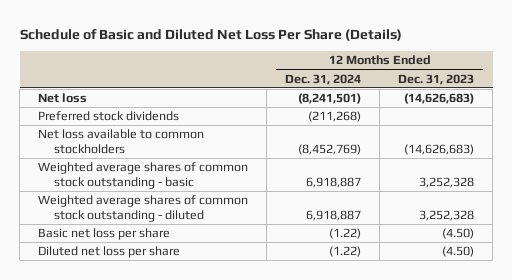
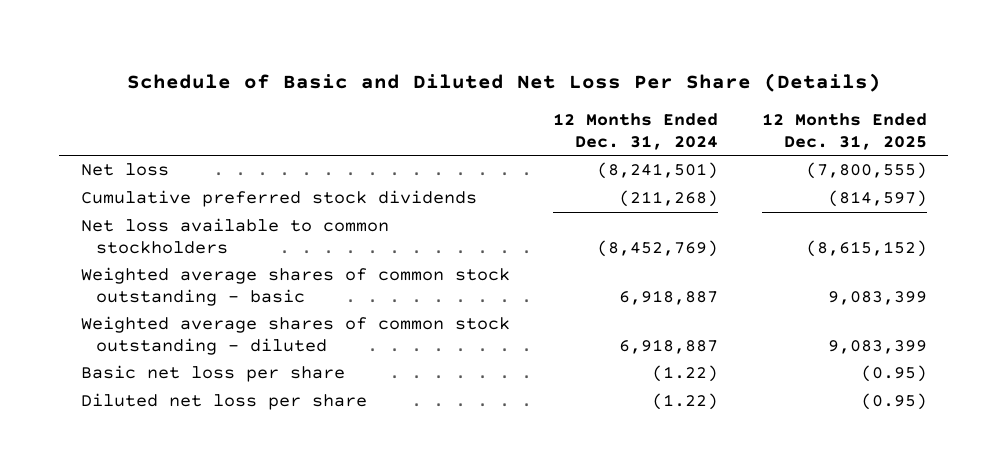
[398,73,475,85] Dec. 31, 2023 -> none
none -> [761,113,927,150] 12 Months Ended Dec. 31, 2025
[38,111,180,122] Preferred stock dividends -> [81,190,478,208] Cumulative preferred stock dividends

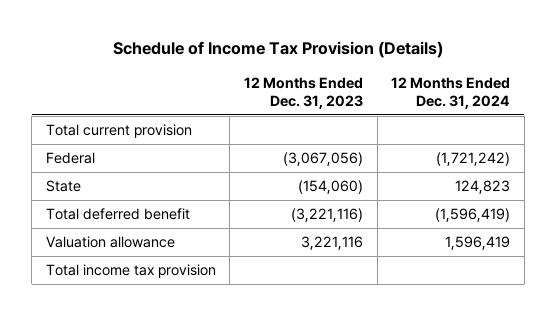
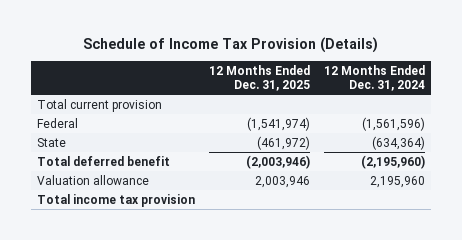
[243,76,363,109] 12 Months Ended Dec. 31, 2023 -> none
none -> [208,64,310,92] 12 Months Ended Dec. 31, 2025
[436,152,511,167] (1,721,242) -> [361,116,425,131] (1,561,596)
[455,180,511,195] 124,823 -> [371,135,425,150] (634,364)
[435,208,511,223] (1,596,419) -> [360,154,425,169] (2,195,960)
[445,236,511,251] 1,596,419 -> [369,175,425,188] 2,195,960

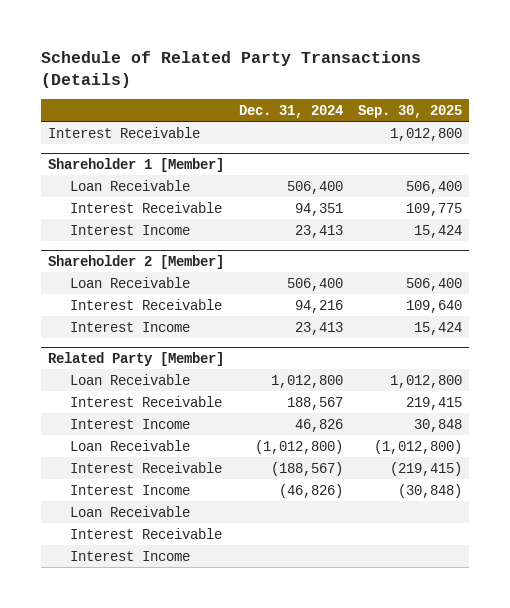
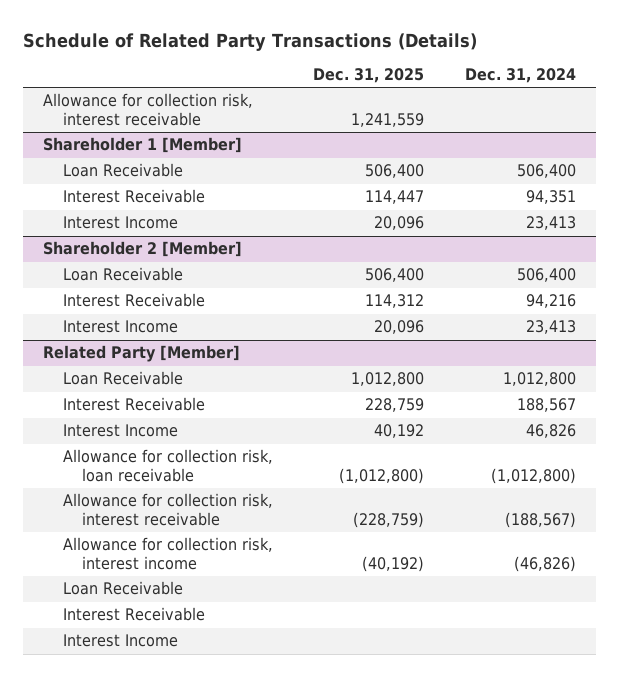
[357,104,462,118] Sep. 30, 2025 -> none
none -> [313,68,425,84] Dec. 31, 2025
[48,126,201,138] Interest Receivable -> [43,93,254,126] Allowance for collection risk, interest receivable
[70,439,191,451] Loan Receivable -> [62,449,273,482] Allowance for collection risk, loan receivable
[70,461,223,473] Interest Receivable -> [62,493,273,526] Allowance for collection risk, interest receivable
[70,484,191,495] Interest Income -> [62,537,273,570] Allowance for collection risk, interest income

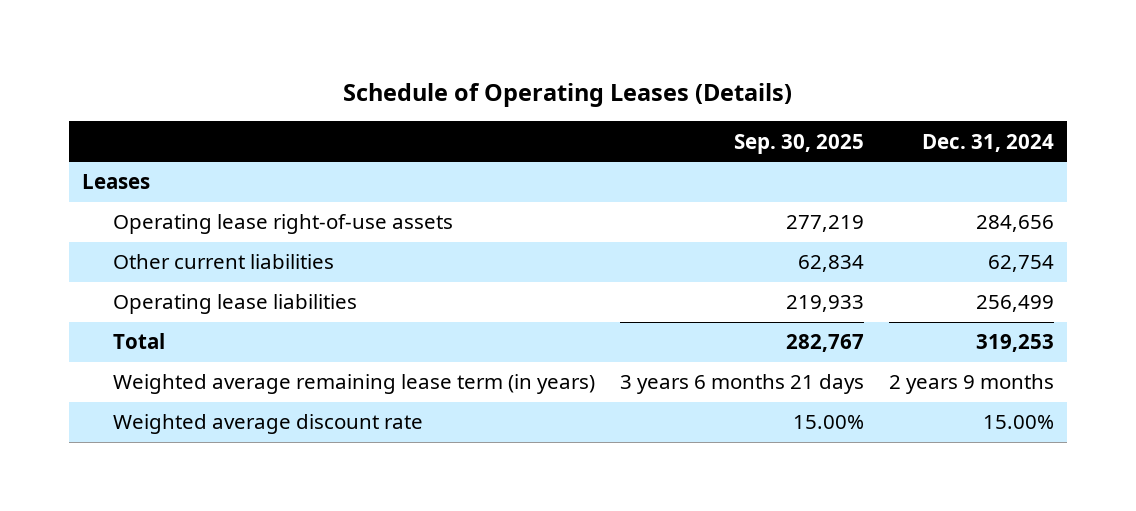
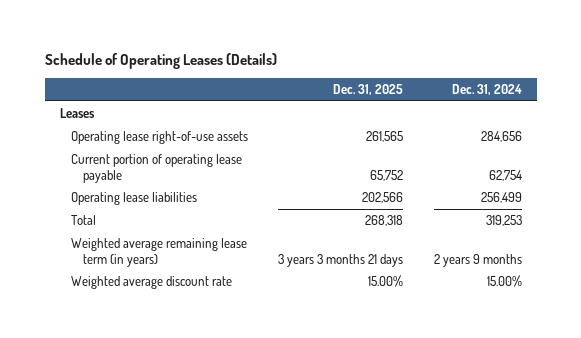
[734,133,865,154] Sep. 30, 2025 -> none
none -> [333,84,404,96] Dec. 31, 2025
[113,254,335,270] Other current liabilities -> [71,154,243,183] Current portion of operating lease payable

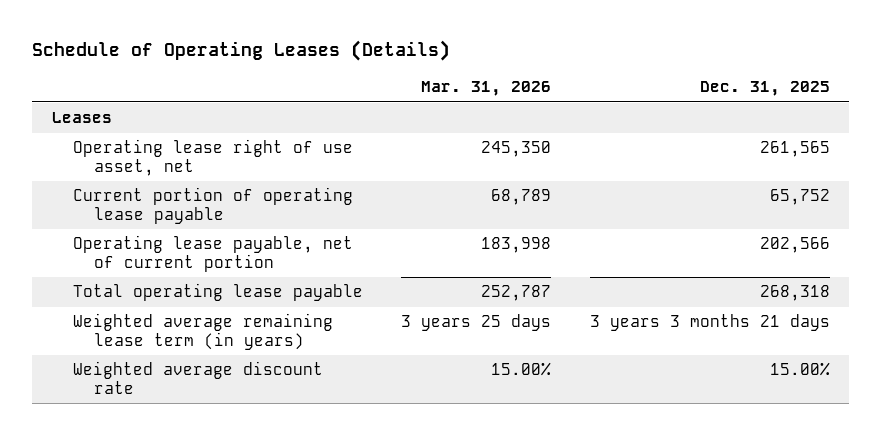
[451,84,522,96] Dec. 31, 2024 -> none
none -> [421,80,552,96] Mar. 31, 2026
[71,131,249,145] Operating lease right-of-use assets -> [72,139,353,176] Operating lease right of use asset, net
[71,192,198,206] Operating lease liabilities -> [72,235,353,272] Operating lease payable, net of current portion
[71,215,97,226] Total -> [72,283,363,302] Total operating lease payable

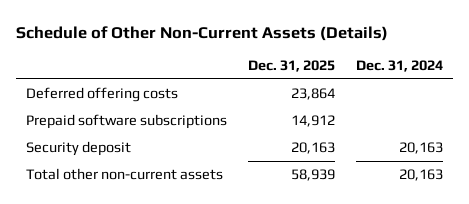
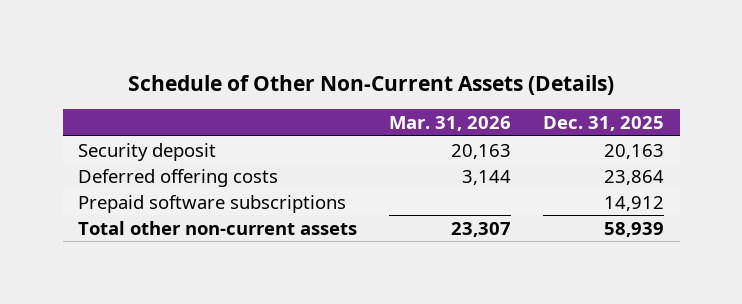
[355,60,443,73] Dec. 31, 2024 -> none
none -> [389,116,512,132] Mar. 31, 2026
[26,140,132,156] Security deposit -> [78,142,217,161] Security deposit

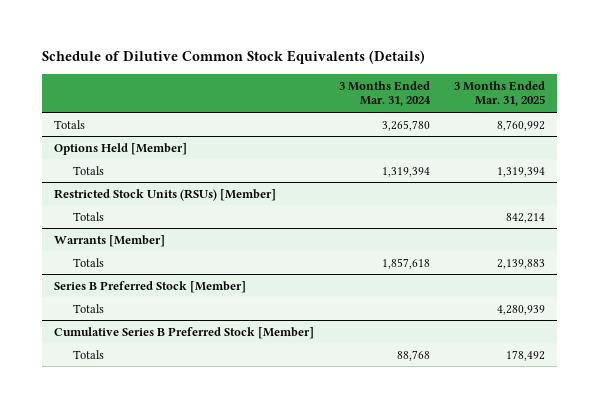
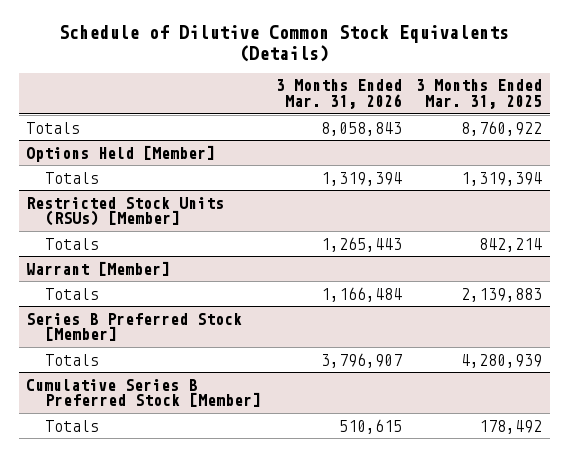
[338,80,431,107] 3 Months Ended Mar. 31, 2024 -> none
none -> [275,79,402,110] 3 Months Ended Mar. 31, 2026
[497,119,546,131] 8,760,992 -> [461,120,543,136] 8,760,922
[54,234,166,247] Warrants [Member] -> [26,260,171,276] Warrant [Member]

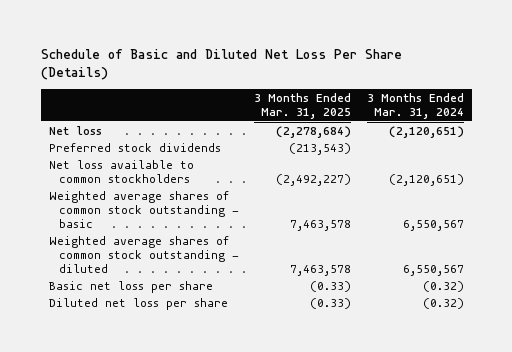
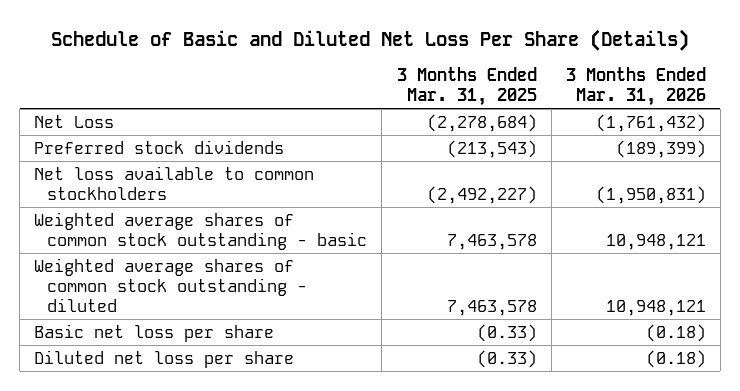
[366,93,464,119] 3 Months Ended Mar. 31, 2024 -> none
none -> [565,67,706,107] 3 Months Ended Mar. 31, 2026
[48,125,102,135] Net loss -> [34,114,115,128] Net Loss

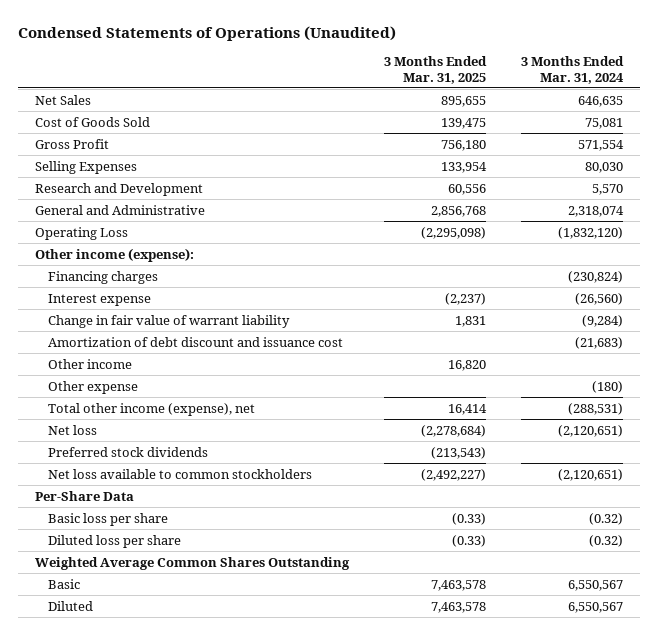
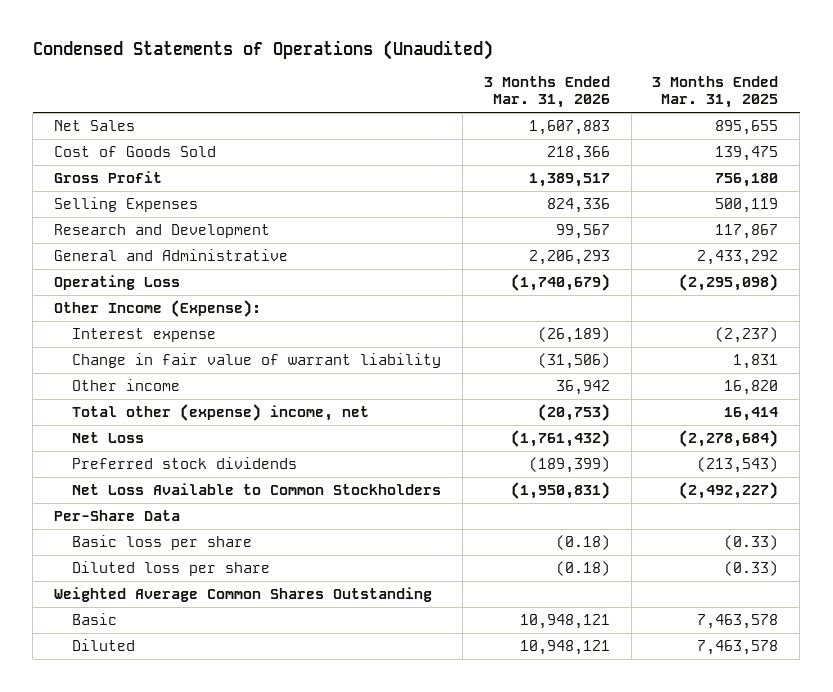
[521,56,625,84] 3 Months Ended Mar. 31, 2024 -> none
none -> [483,76,610,109] 3 Months Ended Mar. 31, 2026
[441,161,488,173] 133,954 -> [715,197,779,213] 500,119
[448,183,487,195] 60,556 -> [715,223,779,239] 117,867
[431,205,487,217] 2,856,768 -> [697,249,779,265] 2,433,292
[48,270,159,284] Financing charges -> none
[35,247,195,262] Other income (expense): -> [54,299,262,317] Other Income (Expense):
[48,336,344,347] Amortization of debt discount and issuance cost -> none
[48,380,139,394] Other expense -> none
[48,402,256,416] Total other income (expense), net -> [71,403,369,421] Total other (expense) income, net
[48,424,98,435] Net loss -> [71,431,144,443] Net Loss
[48,468,313,479] Net loss available to common stockholders -> [71,482,441,495] Net Loss Available to Common Stockholders

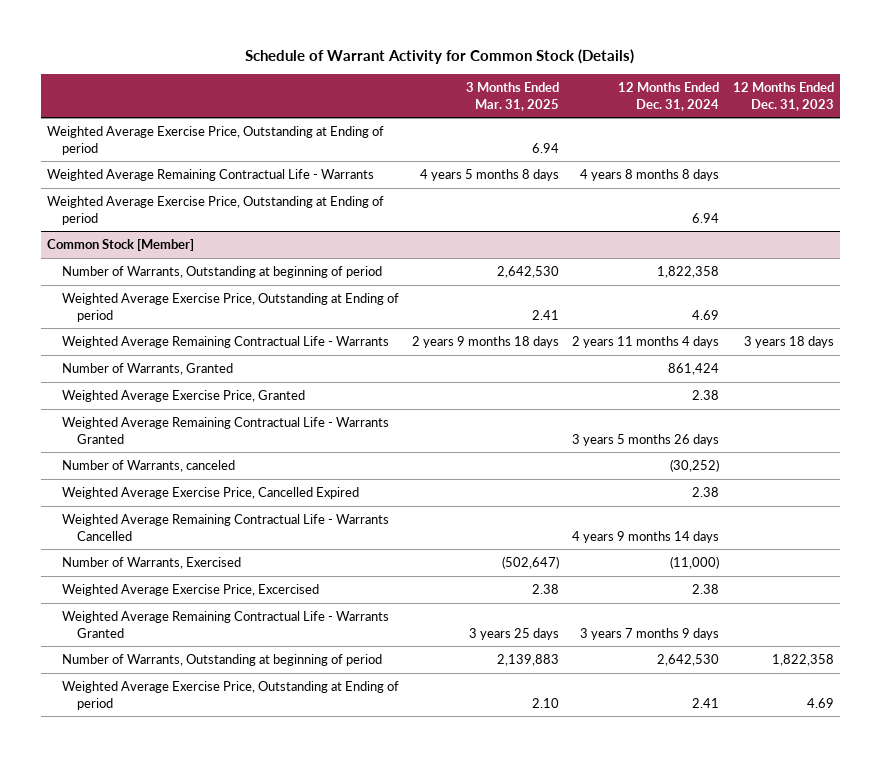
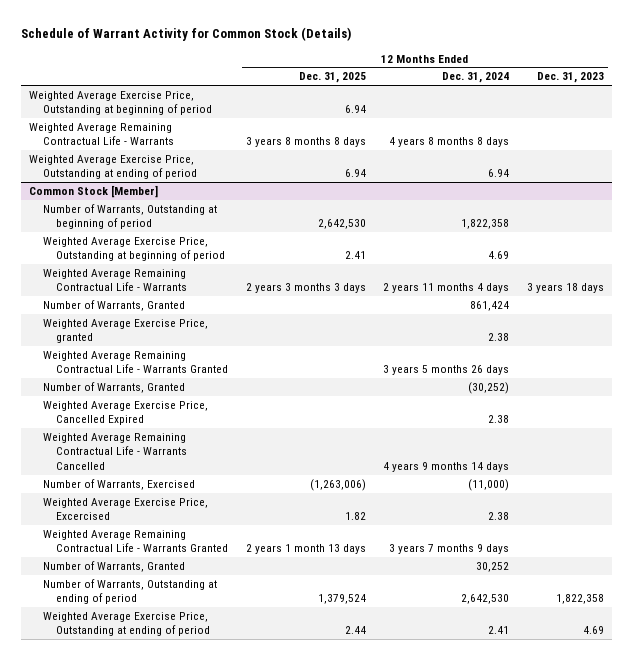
[466,82,560,111] 3 Months Ended Mar. 31, 2025 -> none
none -> [298,72,366,84] Dec. 31, 2025
[47,126,385,155] Weighted Average Exercise Price, Outstanding at Ending of period -> [29,90,212,116] Weighted Average Exercise Price, Outstanding at beginning of period
[47,196,385,225] Weighted Average Exercise Price, Outstanding at Ending of period -> [29,154,197,180] Weighted Average Exercise Price, Outstanding at ending of period
[61,293,399,322] Weighted Average Exercise Price, Outstanding at Ending of period -> [42,236,226,262] Weighted Average Exercise Price, Outstanding at beginning of period
[61,390,305,403] Weighted Average Exercise Price, Granted -> [42,318,208,344] Weighted Average Exercise Price, granted
[61,460,235,473] Number of Warrants, canceled -> [42,381,185,393] Number of Warrants, Granted
none -> [42,560,185,572] Number of Warrants, Granted
[61,654,382,667] Number of Warrants, Outstanding at beginning of period -> [42,578,217,605] Number of Warrants, Outstanding at ending of period
[61,681,399,710] Weighted Average Exercise Price, Outstanding at Ending of period -> [42,611,211,637] Weighted Average Exercise Price, Outstanding at ending of period

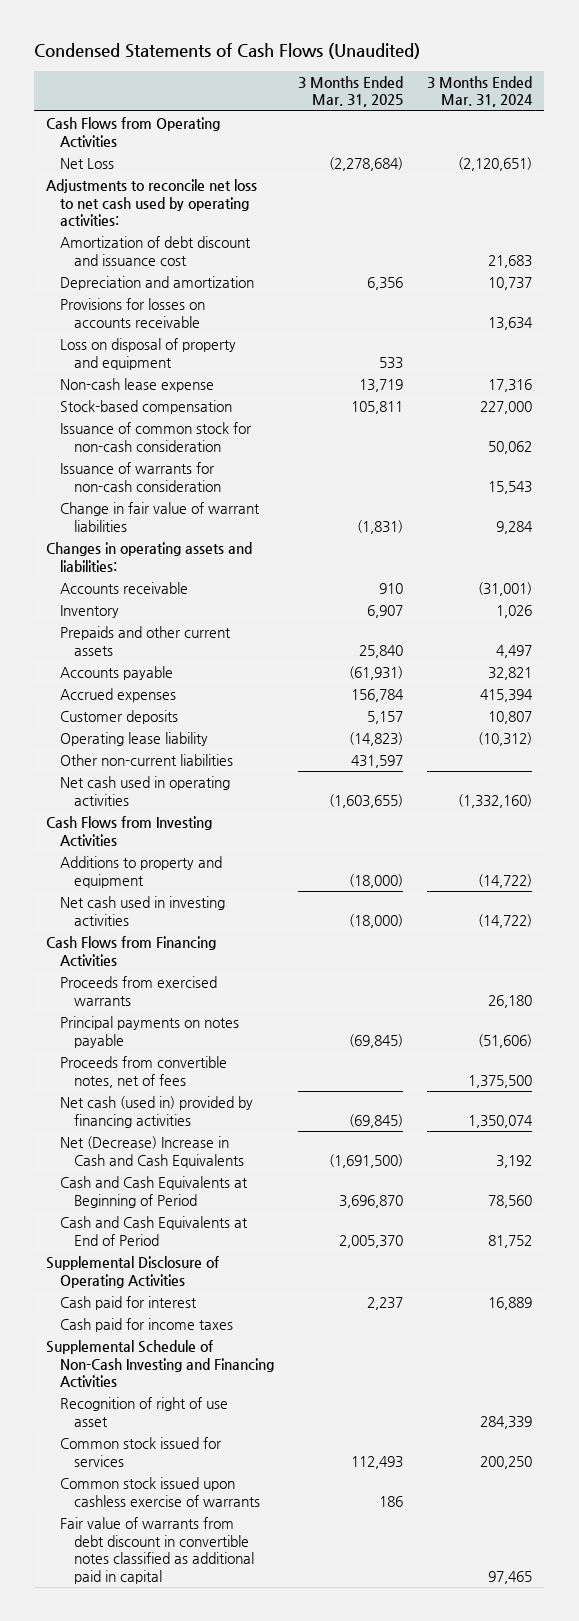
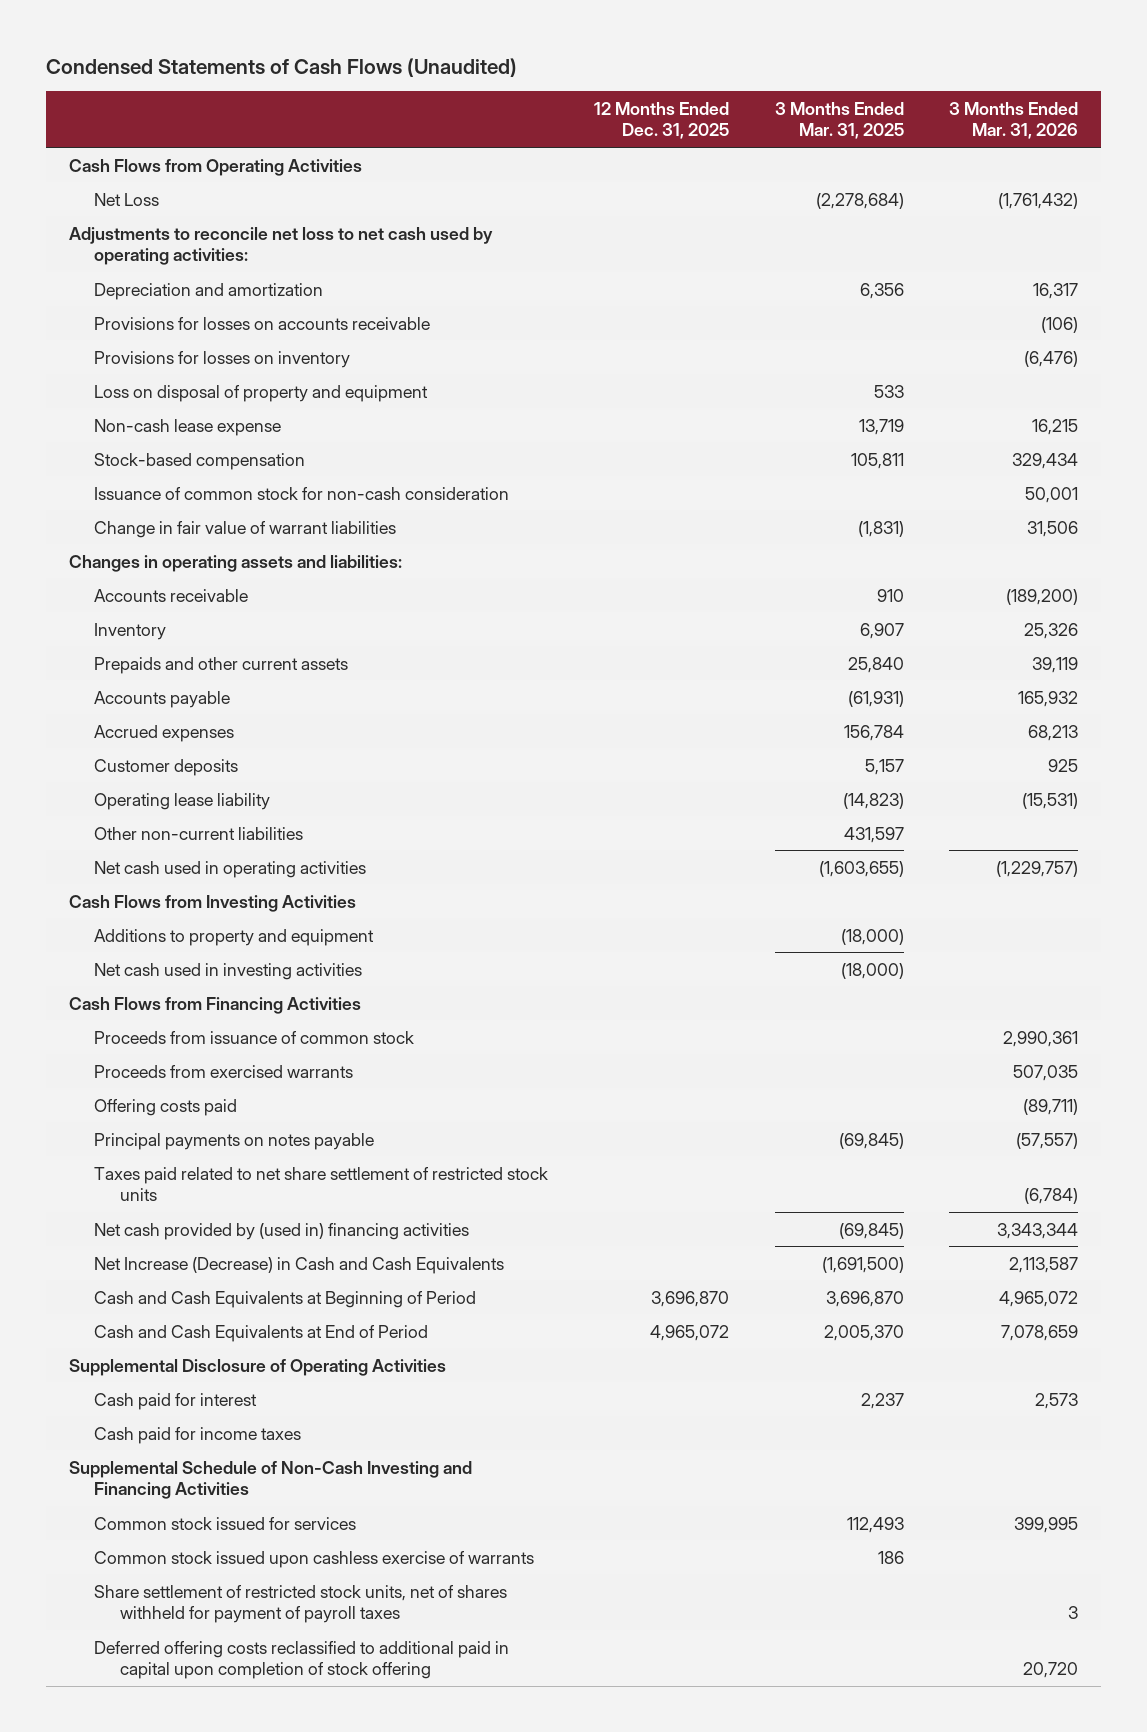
[427,75,534,108] 3 Months Ended Mar. 31, 2024 -> none
none -> [594,101,730,140] 12 Months Ended Dec. 31, 2025
none -> [949,101,1079,140] 3 Months Ended Mar. 31, 2026
[60,236,252,266] Amortization of debt discount and issuance cost -> none
none -> [94,350,351,368] Provisions for losses on inventory
[60,462,221,492] Issuance of warrants for non-cash consideration -> none
none -> [94,1030,415,1044] Proceeds from issuance of common stock
none -> [94,1098,238,1116] Offering costs paid
[60,1056,228,1088] Proceeds from convertible notes, net of fees -> none
none -> [94,1166,549,1202] Taxes paid related to net share settlement of restricted stock units
[60,1096,254,1128] Net cash (used in) provided by financing activities -> [94,1222,470,1240] Net cash provided by (used in) financing activities
[60,1136,244,1168] Net (Decrease) Increase in Cash and Cash Equivalents -> [94,1256,505,1274] Net Increase (Decrease) in Cash and Cash Equivalents
[60,1397,229,1427] Recognition of right of use asset -> none
[60,1517,254,1584] Fair value of warrants from debt discount in convertible notes classified as additional paid in capital -> none
none -> [94,1584,508,1624] Share settlement of restricted stock units, net of shares withheld for payment of payroll taxes
none -> [94,1640,510,1680] Deferred offering costs reclassified to additional paid in capital upon completion of stock offering

